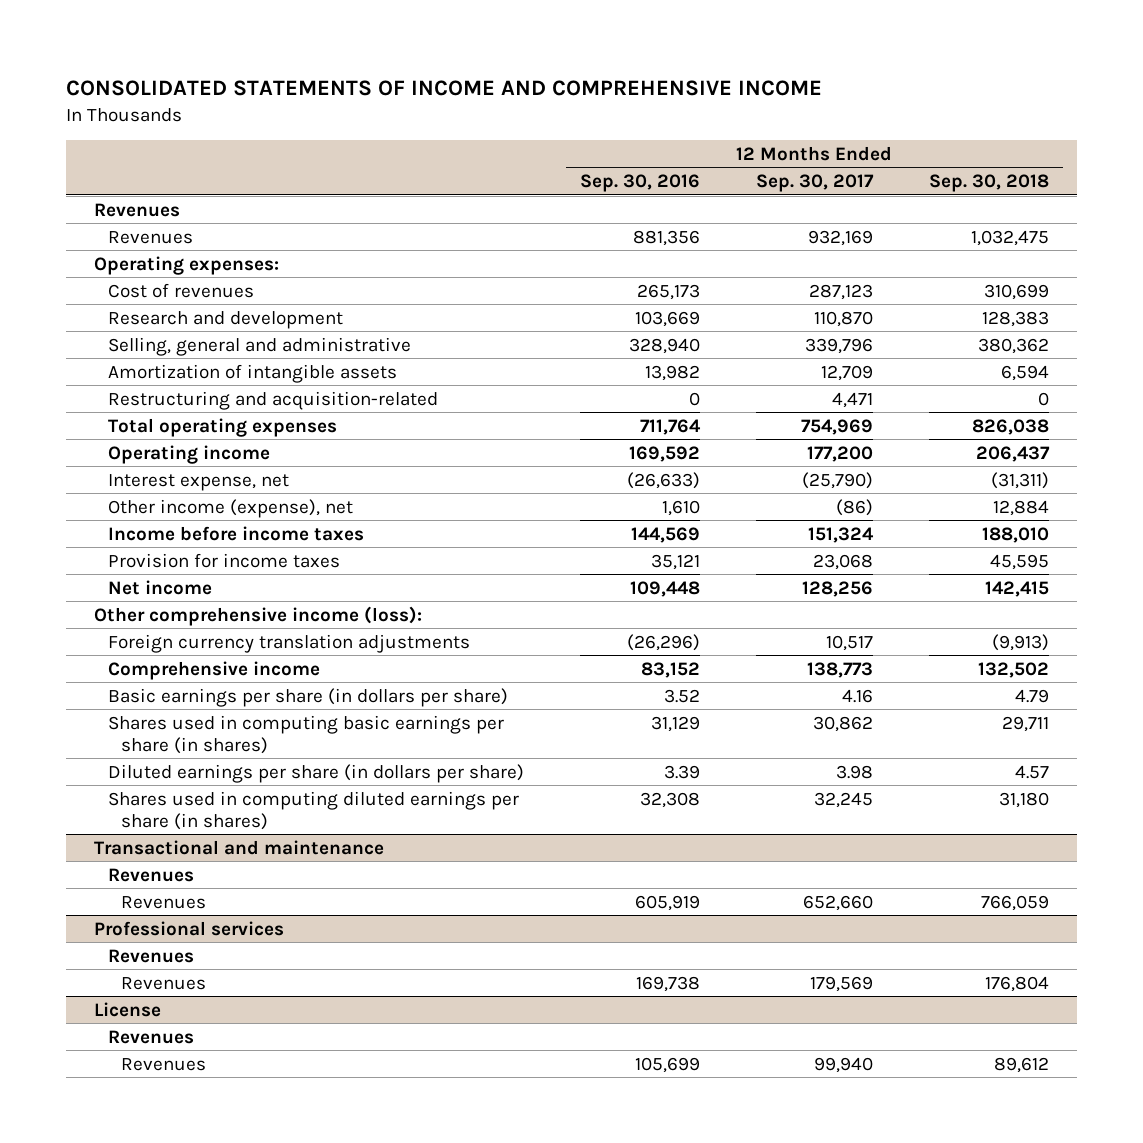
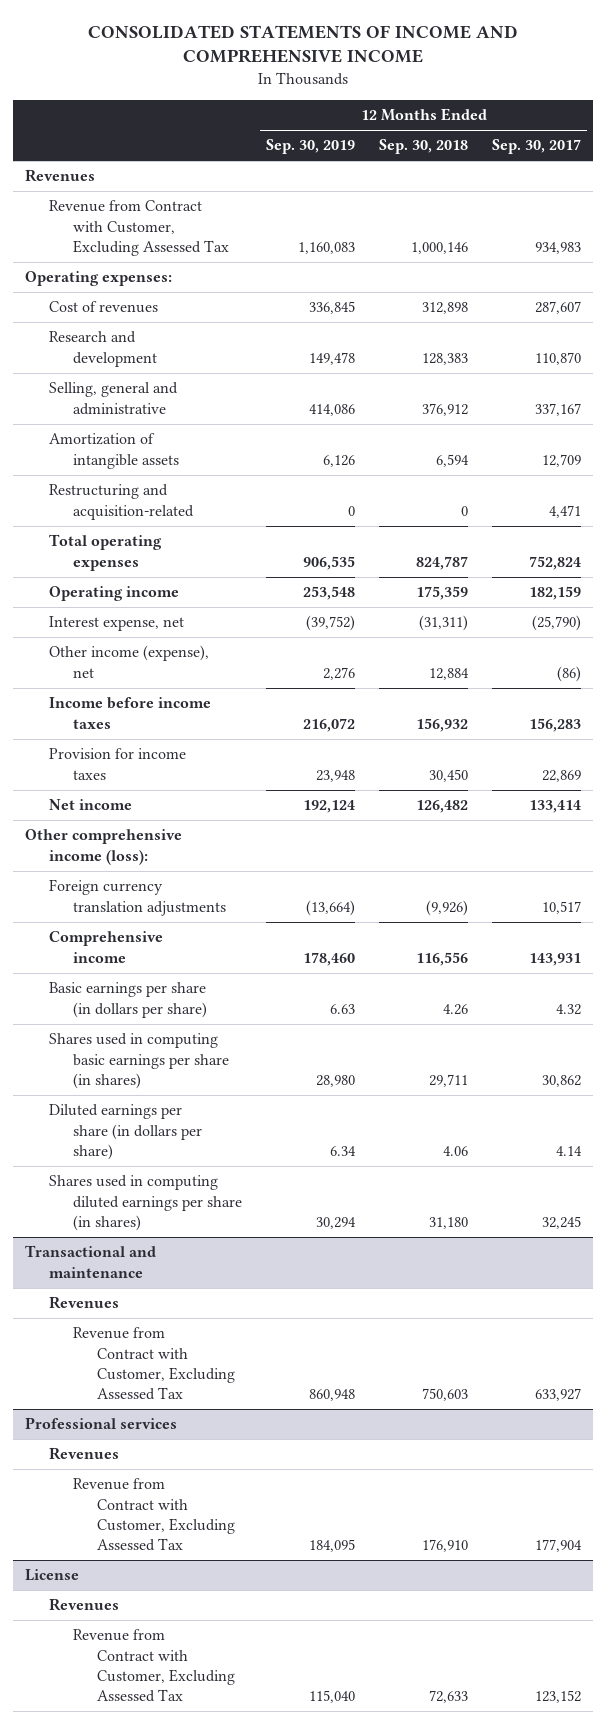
[579,173,700,192] Sep. 30, 2016 -> none
none -> [266,139,356,155] Sep. 30, 2019
[107,230,193,244] Revenues -> none
none -> [49,200,230,257] Revenue from Contract with Customer, Excluding Assessed Tax
[808,283,873,300] 287,123 -> [534,301,581,315] 287,607
[984,283,1050,300] 310,699 -> [422,302,469,315] 312,898
[804,337,873,354] 339,796 -> [534,402,581,416] 337,167
[978,337,1050,354] 380,362 -> [422,402,469,416] 376,912
[800,418,873,435] 754,969 -> [528,555,581,570] 752,824
[972,418,1050,435] 826,038 -> [416,555,469,570] 824,787
[806,445,873,462] 177,200 -> [528,586,581,601] 182,159
[976,445,1051,462] 206,437 -> [416,586,469,601] 175,359
[807,526,874,543] 151,324 -> [528,717,581,732] 156,283
[982,526,1050,543] 188,010 -> [416,717,469,732] 156,932
[812,553,873,570] 23,068 -> [541,769,581,782] 22,869
[990,553,1050,570] 45,595 -> [429,768,469,782] 30,450
[801,580,873,597] 128,256 -> [528,800,581,814] 133,414
[985,580,1050,597] 142,415 -> [416,800,469,814] 126,482
[992,633,1050,651] (9,913) -> [426,899,469,916] (9,926)
[806,661,873,678] 138,773 -> [528,952,581,966] 143,931
[978,661,1050,678] 132,502 -> [416,951,469,966] 116,556
[841,688,873,703] 4.16 -> [555,1003,581,1015] 4.32
[1015,688,1050,703] 4.79 -> [443,1003,469,1015] 4.26
[835,764,873,779] 3.98 -> [555,1146,582,1157] 4.14
[1015,764,1050,779] 4.57 -> [443,1146,469,1157] 4.06
[121,895,207,909] Revenues -> none
none -> [73,1327,236,1401] Revenue from Contract with Customer, Excluding Assessed Tax
[121,976,207,990] Revenues -> none
none -> [73,1478,236,1552] Revenue from Contract with Customer, Excluding Assessed Tax
[121,1057,207,1071] Revenues -> none
none -> [73,1629,236,1703] Revenue from Contract with Customer, Excluding Assessed Tax

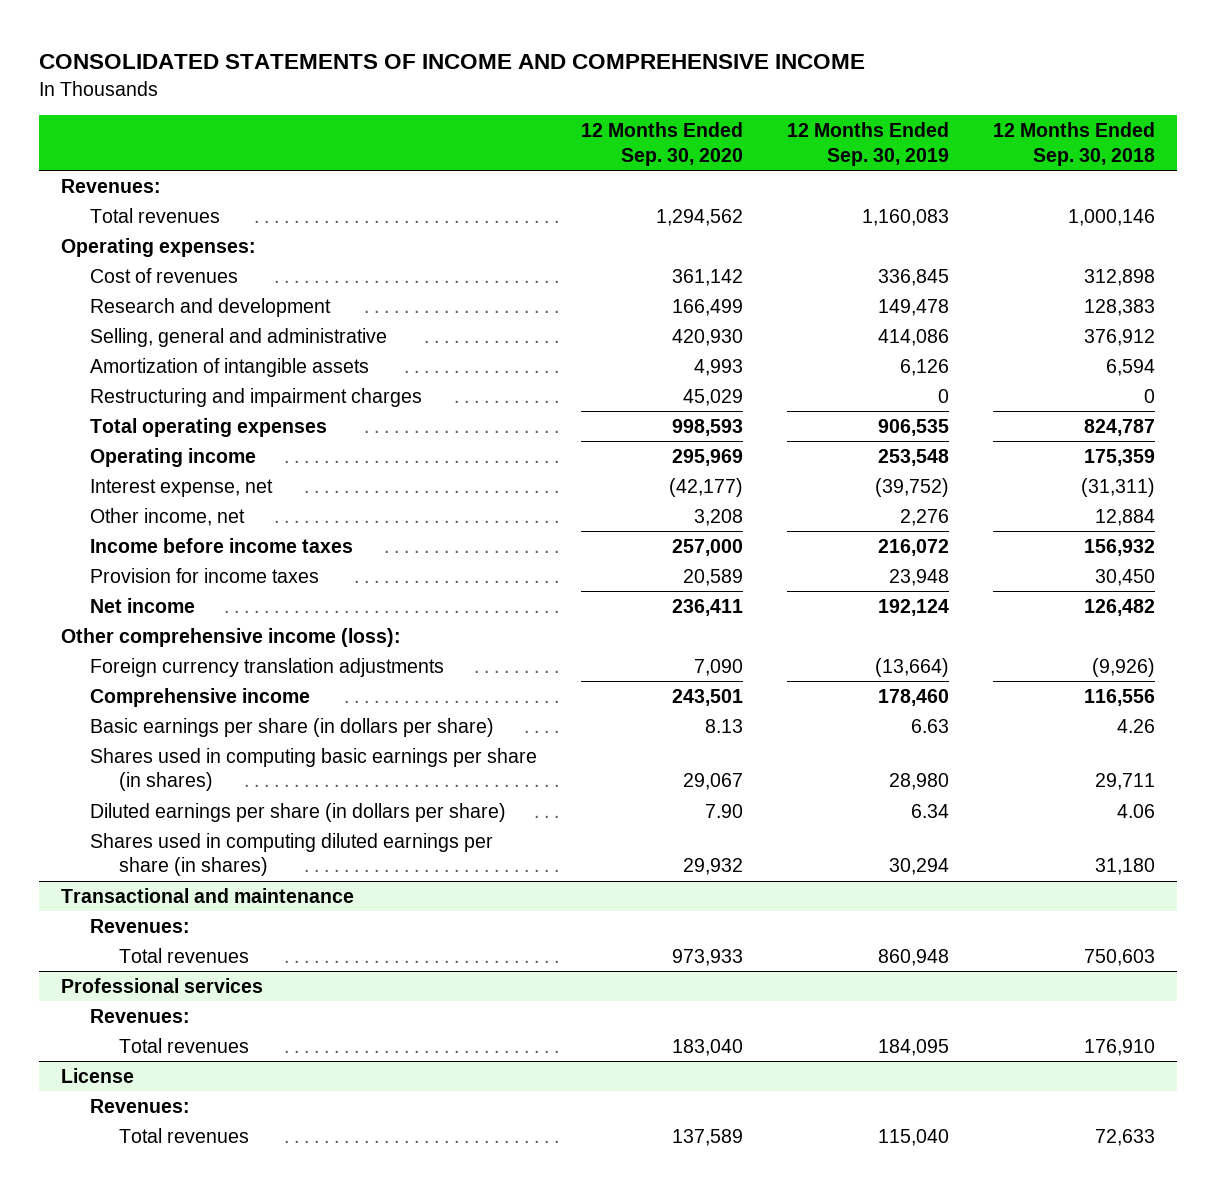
[491,139,581,155] Sep. 30, 2017 -> none
none -> [580,122,743,166] 12 Months Ended Sep. 30, 2020
[24,169,95,183] Revenues -> [60,178,161,193] Revenues:
[49,200,230,257] Revenue from Contract with Customer, Excluding Assessed Tax -> [89,207,220,223] Total revenues
[49,484,195,520] Restructuring and acquisition-related -> none
none -> [89,387,422,407] Restructuring and impairment charges
[49,645,210,678] Other income (expense), net -> [89,507,245,526] Other income, net
[49,1296,120,1310] Revenues -> [89,918,190,933] Revenues:
[73,1327,236,1401] Revenue from Contract with Customer, Excluding Assessed Tax -> [118,947,249,963] Total revenues
[49,1447,120,1461] Revenues -> [89,1008,190,1023] Revenues:
[73,1478,236,1552] Revenue from Contract with Customer, Excluding Assessed Tax -> [118,1037,249,1053] Total revenues
[49,1598,120,1612] Revenues -> [89,1098,190,1113] Revenues:
[73,1629,236,1703] Revenue from Contract with Customer, Excluding Assessed Tax -> [118,1127,249,1143] Total revenues

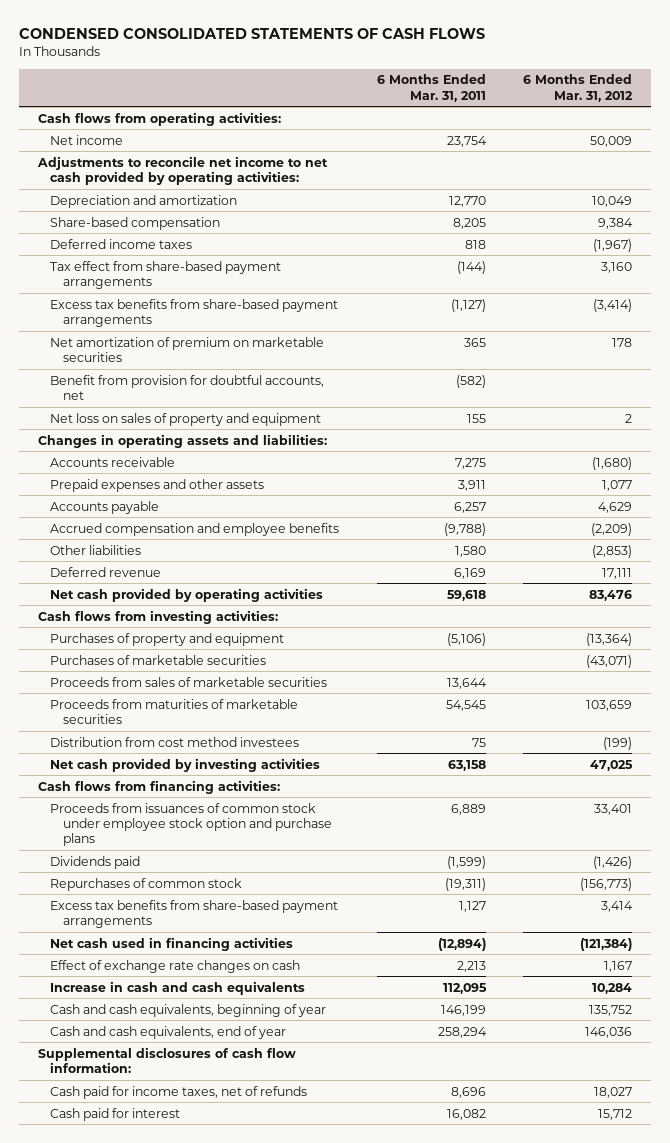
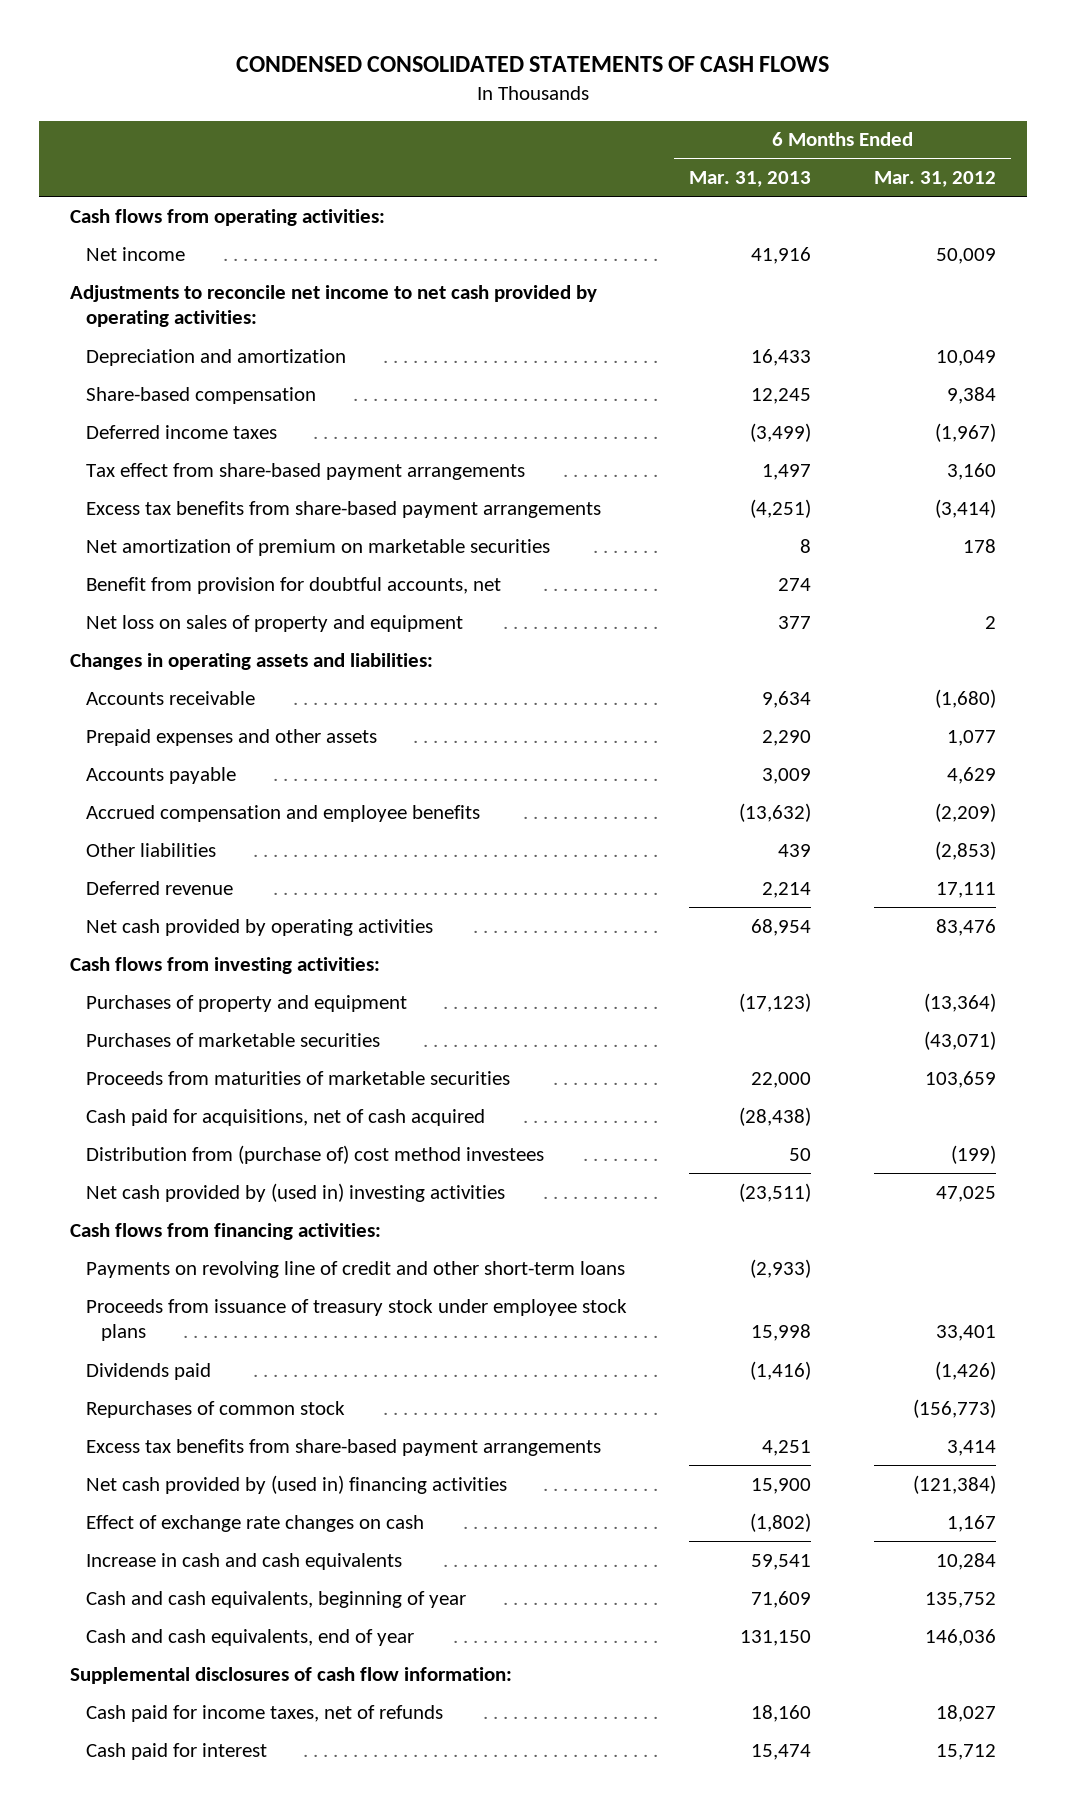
[376,74,486,102] 6 Months Ended Mar. 31, 2011 -> none
none -> [689,171,812,188] Mar. 31, 2013
[50,676,328,687] Proceeds from sales of marketable securities -> none
none -> [85,1108,485,1126] Cash paid for acquisitions, net of cash acquired
[50,736,300,747] Distribution from cost method investees -> [85,1144,544,1164] Distribution from (purchase of) cost method investees
[50,757,321,772] Net cash provided by investing activities -> [85,1182,505,1202] Net cash provided by (used in) investing activities
none -> [85,1260,625,1278] Payments on revolving line of credit and other short-term loans
[50,802,333,847] Proceeds from issuances of common stock under employee stock option and purchase plans -> [85,1298,627,1342] Proceeds from issuance of treasury stock under employee stock plans
[50,936,294,951] Net cash used in financing activities -> [85,1474,507,1494] Net cash provided by (used in) financing activities

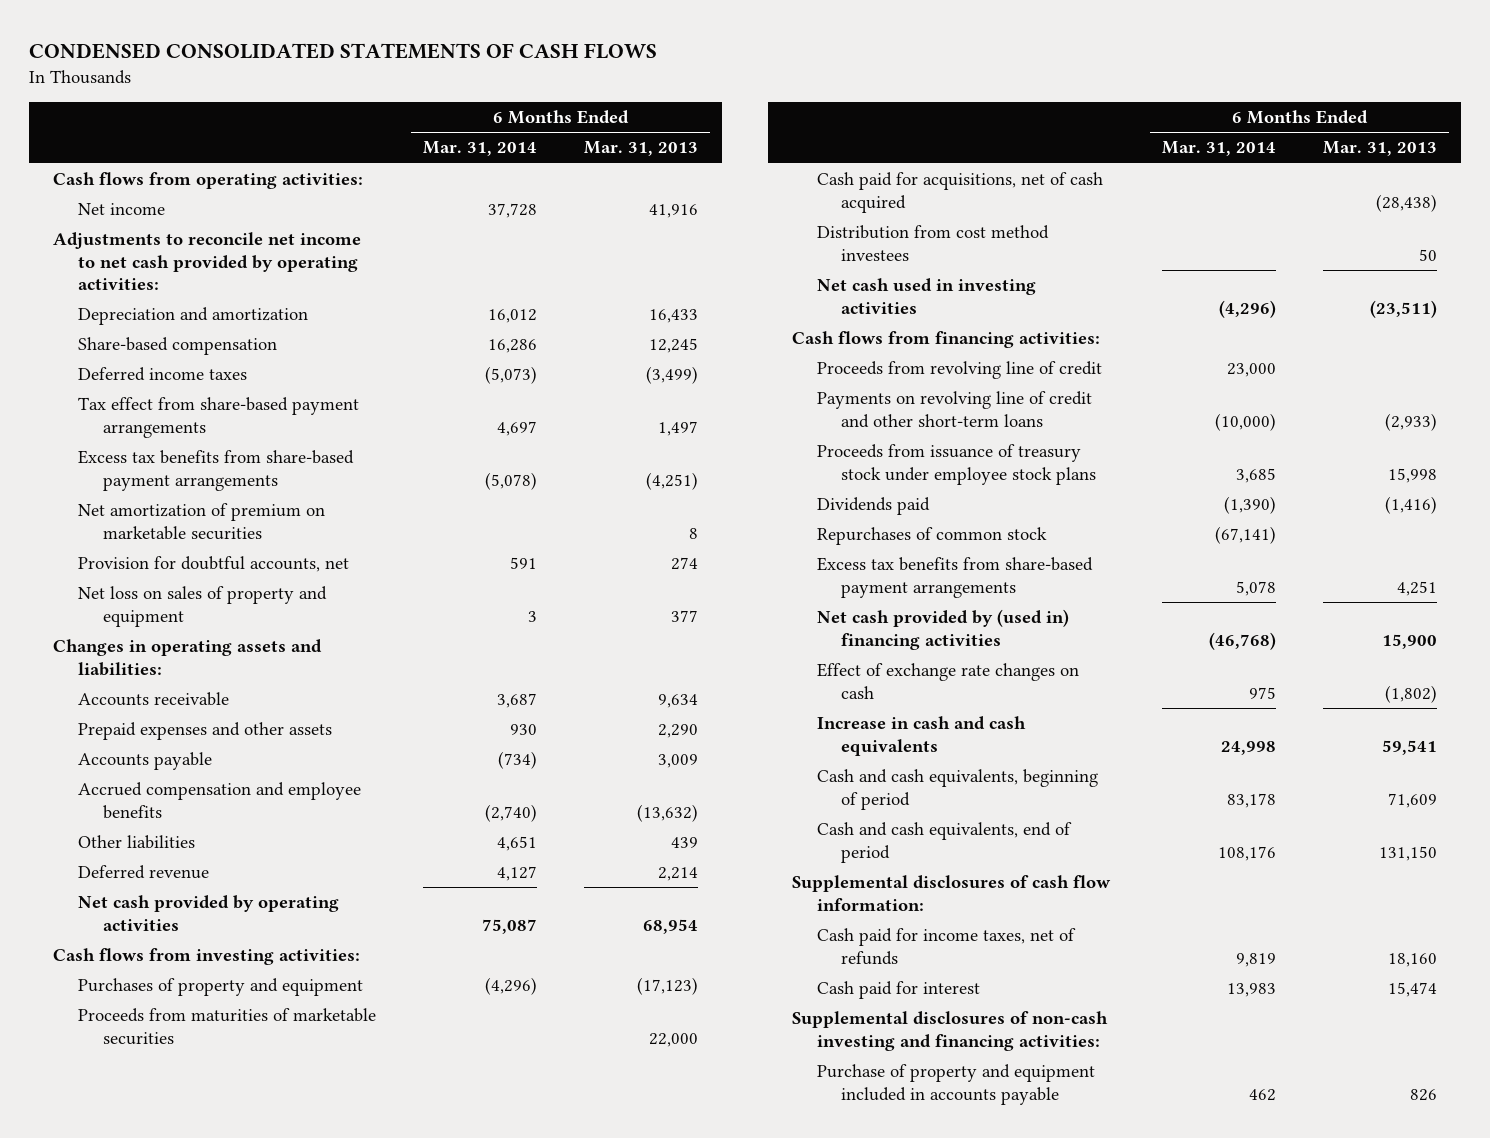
[873,171,996,188] Mar. 31, 2012 -> none
none -> [423,141,538,157] Mar. 31, 2014
[85,576,501,594] Benefit from provision for doubtful accounts, net -> [77,556,349,573] Provision for doubtful accounts, net
[85,1032,380,1047] Purchases of marketable securities -> none
[85,1144,544,1164] Distribution from (purchase of) cost method investees -> [816,225,1049,261] Distribution from cost method investees
[85,1182,505,1202] Net cash provided by (used in) investing activities -> [816,278,1036,314] Net cash used in investing activities
none -> [816,361,1102,380] Proceeds from revolving line of credit
[85,1590,466,1608] Cash and cash equivalents, beginning of year -> [816,769,1098,810] Cash and cash equivalents, beginning of period
[85,1628,414,1646] Cash and cash equivalents, end of year -> [816,822,1072,863] Cash and cash equivalents, end of period
none -> [791,1011,1108,1051] Supplemental disclosures of non-cash investing and financing activities:
none -> [816,1064,1095,1105] Purchase of property and equipment included in accounts payable

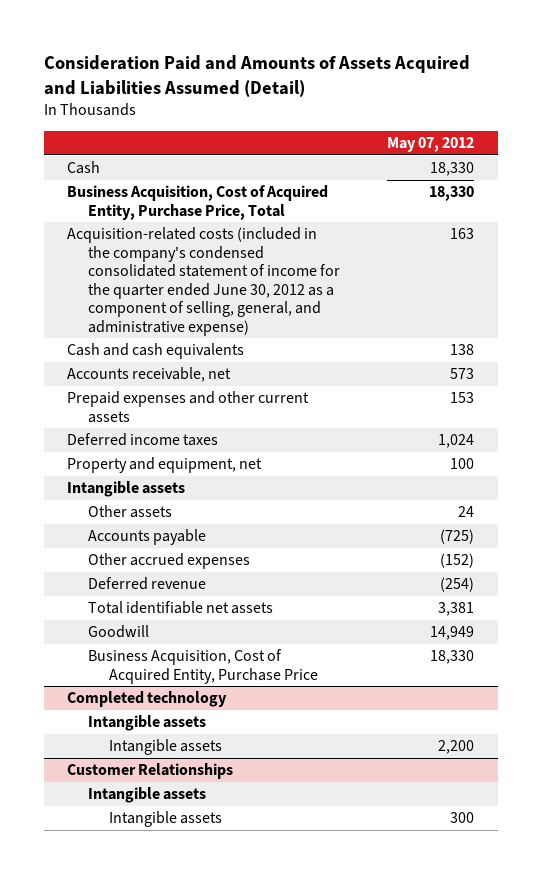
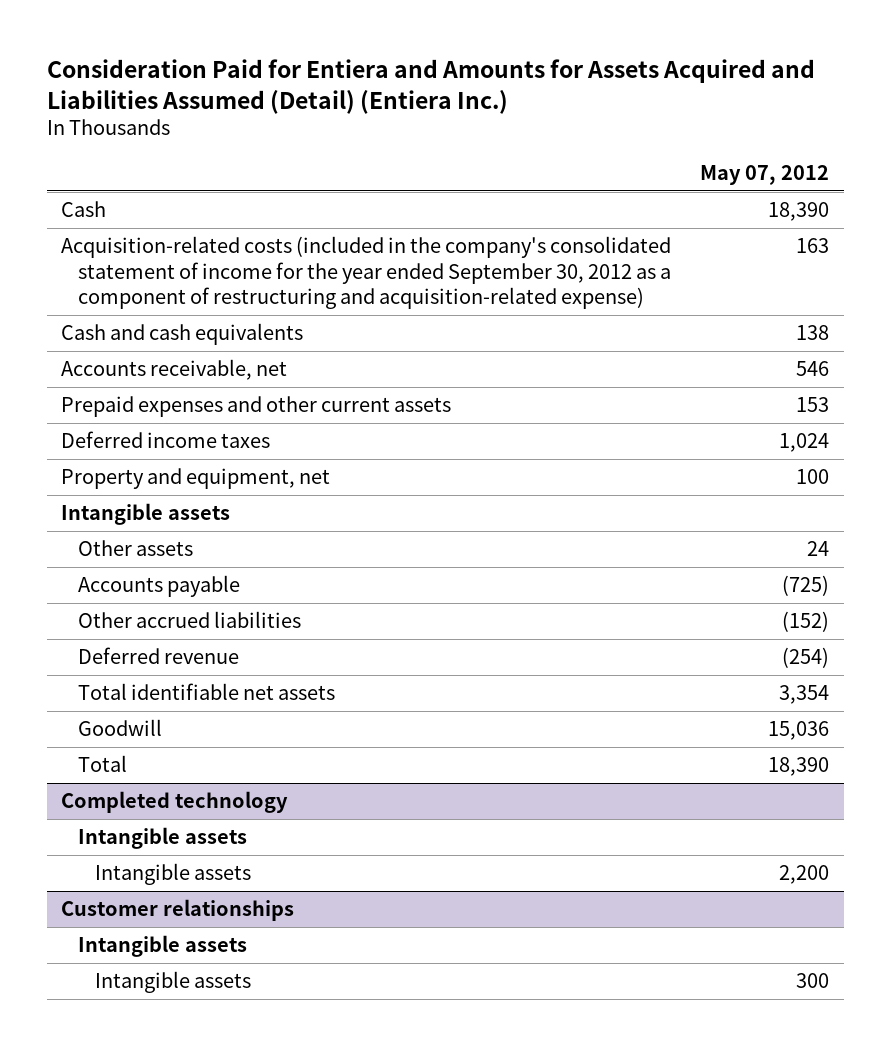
[43,54,470,97] Consideration Paid and Amounts of Assets Acquired and Liabilities Assumed (Detail) -> [47,58,816,114] Consideration Paid for Entiera and Amounts for Assets Acquired and Liabilities Assumed (Detail) (Entiera Inc.)
[67,185,329,220] Business Acquisition, Cost of Acquired Entity, Purchase Price, Total -> none
[430,162,475,177] 18,330 -> [768,202,830,222] 18,390
[67,227,341,336] Acquisition-related costs (included in the company's condensed consolidated statement of income for the quarter ended June 30, 2012 as a component of selling, general, and administrative expense) -> [61,236,672,310] Acquisition-related costs (included in the company's consolidated statement of income for the year ended September 30, 2012 as a component of restructuring and acquisition-related expense)
[450,368,475,380] 573 -> [796,361,830,377] 546
[88,553,251,570] Other accrued expenses -> [78,611,302,629] Other accrued liabilities
[88,649,319,684] Business Acquisition, Cost of Acquired Entity, Purchase Price -> none
[438,602,475,617] 3,381 -> [779,685,830,705] 3,354
[430,626,475,641] 14,949 -> [768,721,830,741] 15,036
none -> [78,755,128,773] Total
[67,763,234,780] Customer Relationships -> [61,899,295,922] Customer relationships

